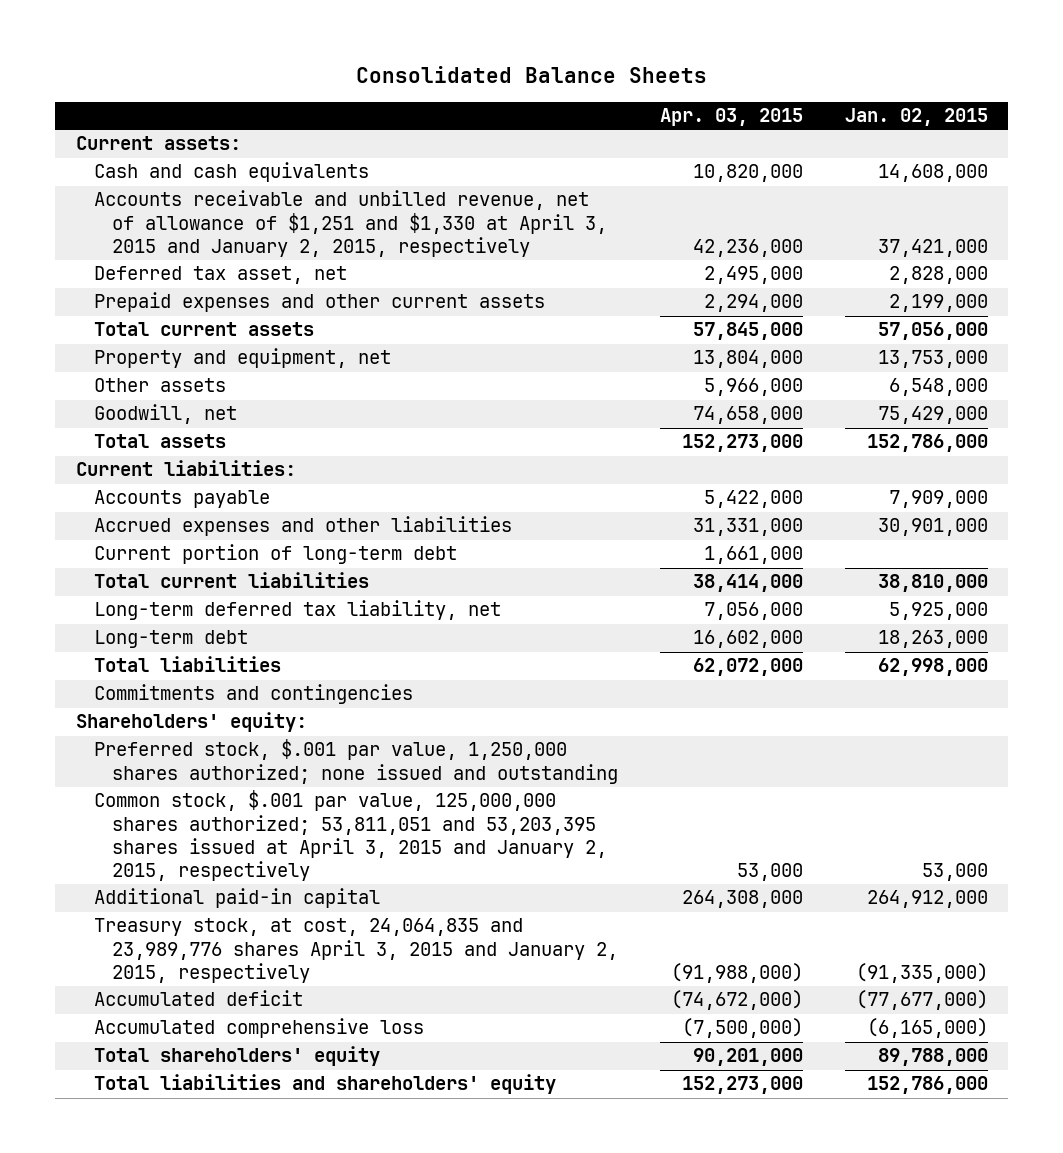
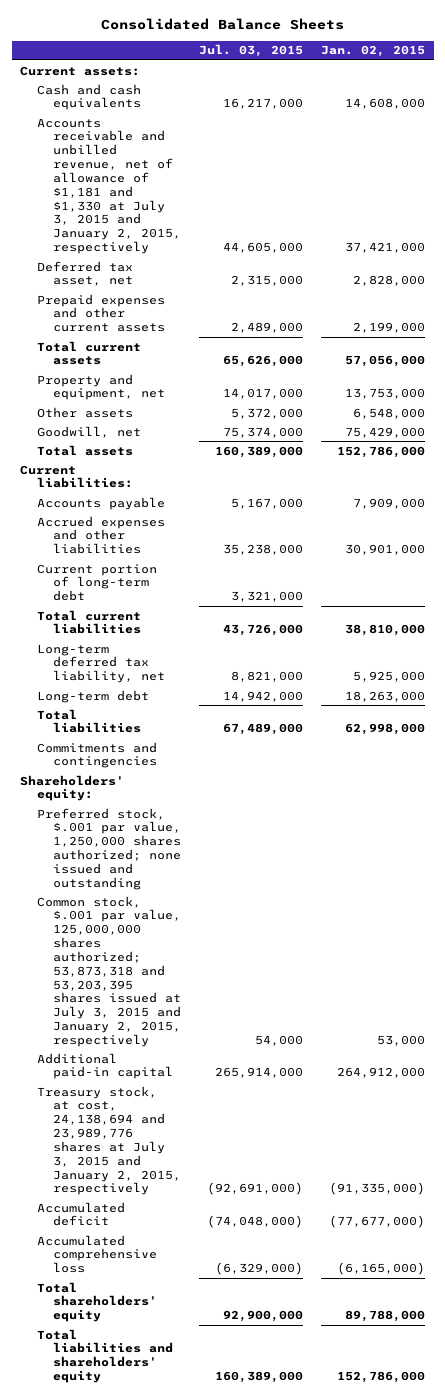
[659,108,803,127] Apr. 03, 2015 -> none
none -> [198,44,303,58] Jul. 03, 2015
[93,190,608,257] Accounts receivable and unbilled revenue, net of allowance of $1,251 and $1,330 at April 3, 2015 and January 2, 2015, respectively -> [36,117,182,255] Accounts receivable and unbilled revenue, net of allowance of $1,181 and $1,330 at July 3, 2015 and January 2, 2015, respectively
[93,790,608,881] Common stock, $.001 par value, 125,000,000 shares authorized; 53,811,051 and 53,203,395 shares issued at April 3, 2015 and January 2, 2015, respectively -> [36,895,182,1047] Common stock, $.001 par value, 125,000,000 shares authorized; 53,873,318 and 53,203,395 shares issued at July 3, 2015 and January 2, 2015, respectively
[93,918,619,983] Treasury stock, at cost, 24,064,835 and 23,989,776 shares April 3, 2015 and January 2, 2015, respectively -> [36,1085,182,1196] Treasury stock, at cost, 24,138,694 and 23,989,776 shares at July 3, 2015 and January 2, 2015, respectively

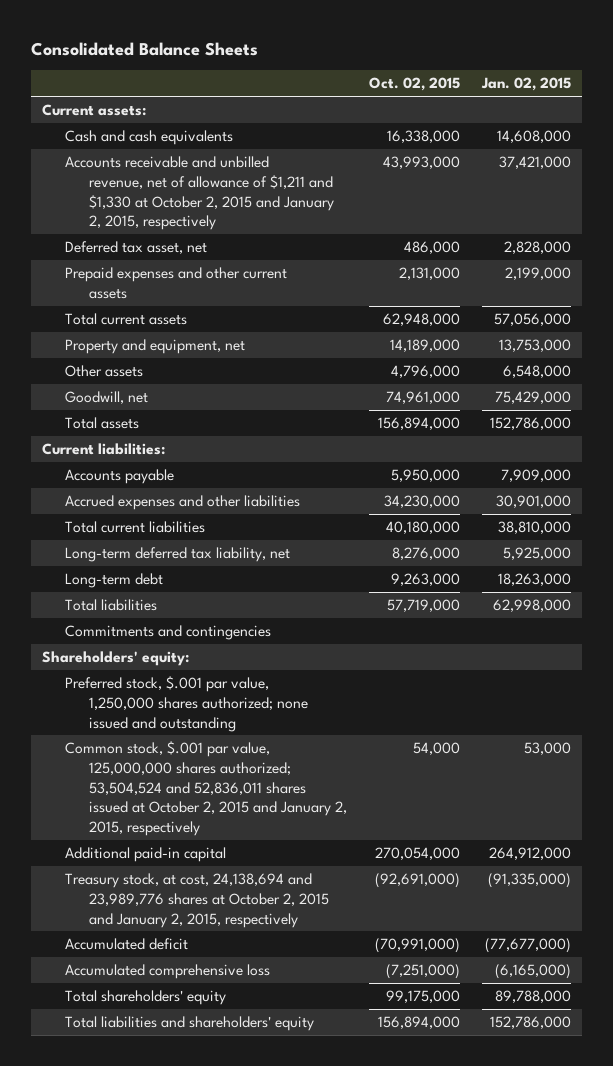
[198,44,303,58] Jul. 03, 2015 -> none
none -> [369,77,461,92] Oct. 02, 2015
[36,117,182,255] Accounts receivable and unbilled revenue, net of allowance of $1,181 and $1,330 at July 3, 2015 and January 2, 2015, respectively -> [65,156,335,231] Accounts receivable and unbilled revenue, net of allowance of $1,211 and $1,330 at October 2, 2015 and January 2, 2015, respectively
[36,563,157,602] Current portion of long-term debt -> none
[36,895,182,1047] Common stock, $.001 par value, 125,000,000 shares authorized; 53,873,318 and 53,203,395 shares issued at July 3, 2015 and January 2, 2015, respectively -> [65,741,348,836] Common stock, $.001 par value, 125,000,000 shares authorized; 53,504,524 and 52,836,011 shares issued at October 2, 2015 and January 2, 2015, respectively
[36,1085,182,1196] Treasury stock, at cost, 24,138,694 and 23,989,776 shares at July 3, 2015 and January 2, 2015, respectively -> [65,873,330,928] Treasury stock, at cost, 24,138,694 and 23,989,776 shares at October 2, 2015 and January 2, 2015, respectively

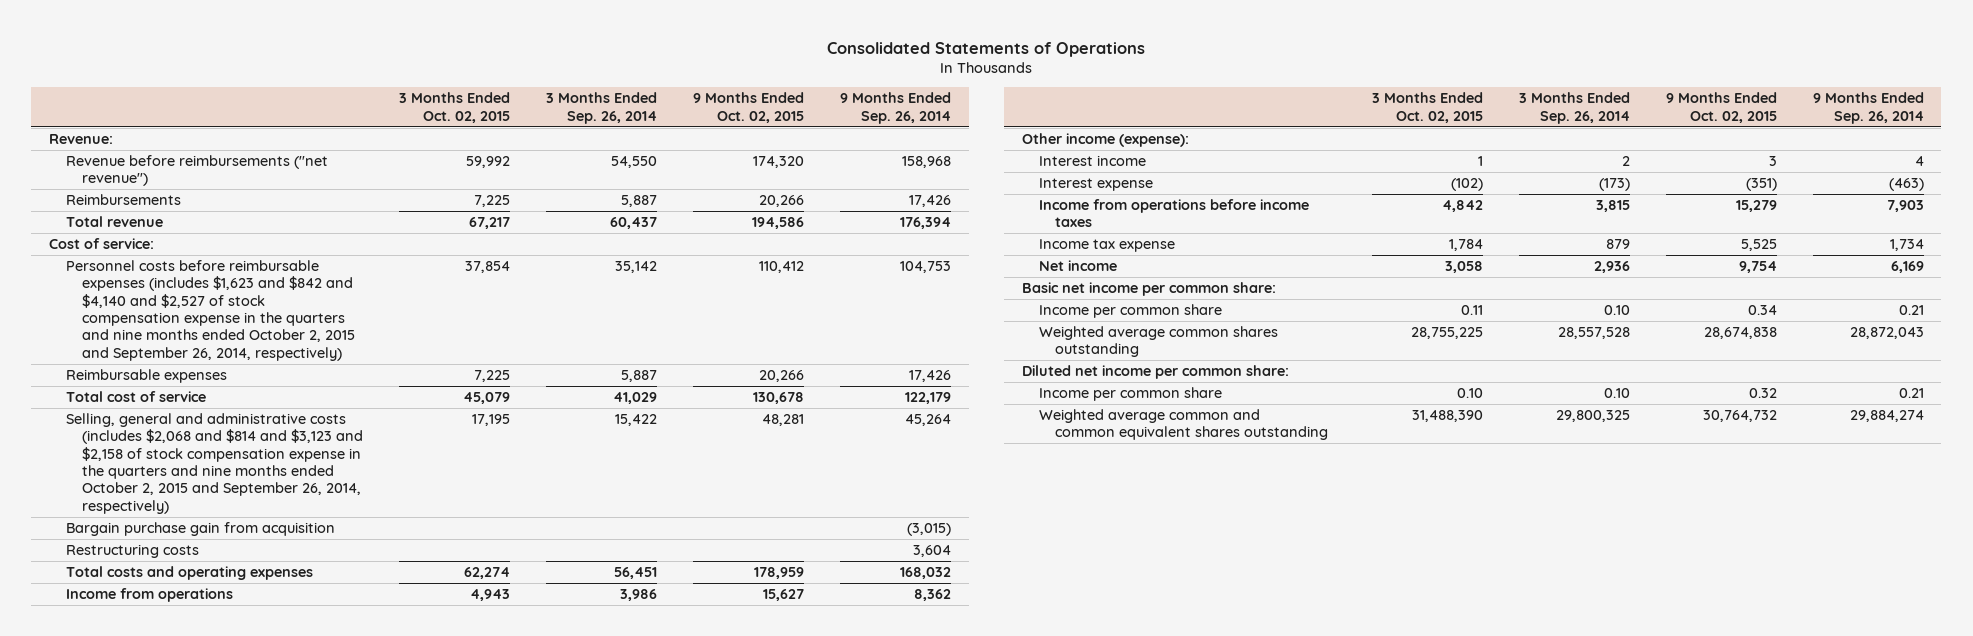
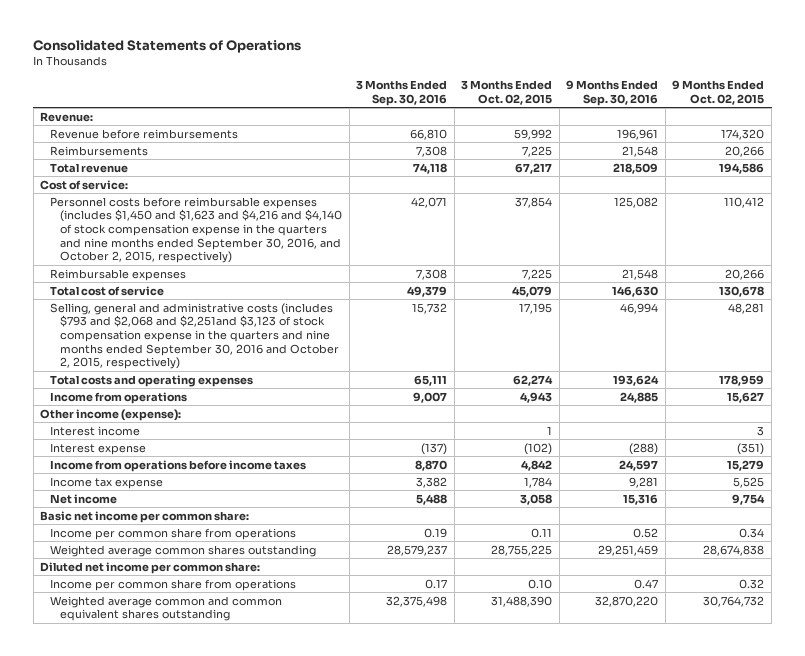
[546,92,658,124] 3 Months Ended Sep. 26, 2014 -> none
[839,92,951,124] 9 Months Ended Sep. 26, 2014 -> none
none -> [356,80,448,106] 3 Months Ended Sep. 30, 2016
none -> [566,80,659,106] 9 Months Ended Sep. 30, 2016
[65,155,328,187] Revenue before reimbursements ("net revenue") -> [50,128,239,139] Revenue before reimbursements
[65,260,356,361] Personnel costs before reimbursable expenses (includes $1,623 and $842 and $4,140 and $2,527 of stock compensation expense in the quarters and nine months ended October 2, 2015 and September 26, 2014, respectively) -> [50,196,343,264] Personnel costs before reimbursable expenses (includes $1,450 and $1,623 and $4,216 and $4,140 of stock compensation expense in the quarters and nine months ended September 30, 2016, and October 2, 2015, respectively)
[65,522,335,537] Bargain purchase gain from acquisition -> none
[65,544,199,559] Restructuring costs -> none
[65,413,364,514] Selling, general and administrative costs (includes $2,068 and $814 and $3,123 and $2,158 of stock compensation expense in the quarters and nine months ended October 2, 2015 and September 26, 2014, respectively) -> [50,302,340,370] Selling, general and administrative costs (includes $793 and $2,068 and $2,251and $3,123 of stock compensation expense in the quarters and nine months ended September 30, 2016 and October 2, 2015, respectively)
[1038,304,1222,319] Income per common share -> [50,527,297,540] Income per common share from operations
[1038,387,1222,402] Income per common share -> [50,578,297,591] Income per common share from operations

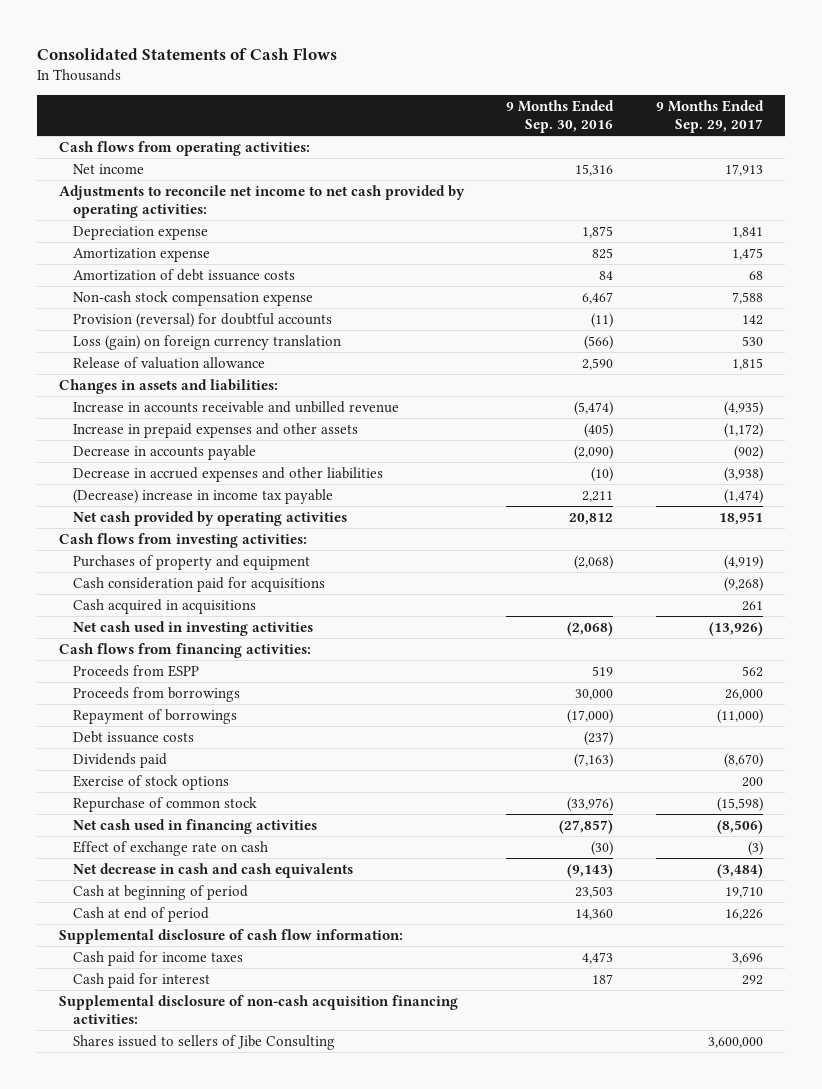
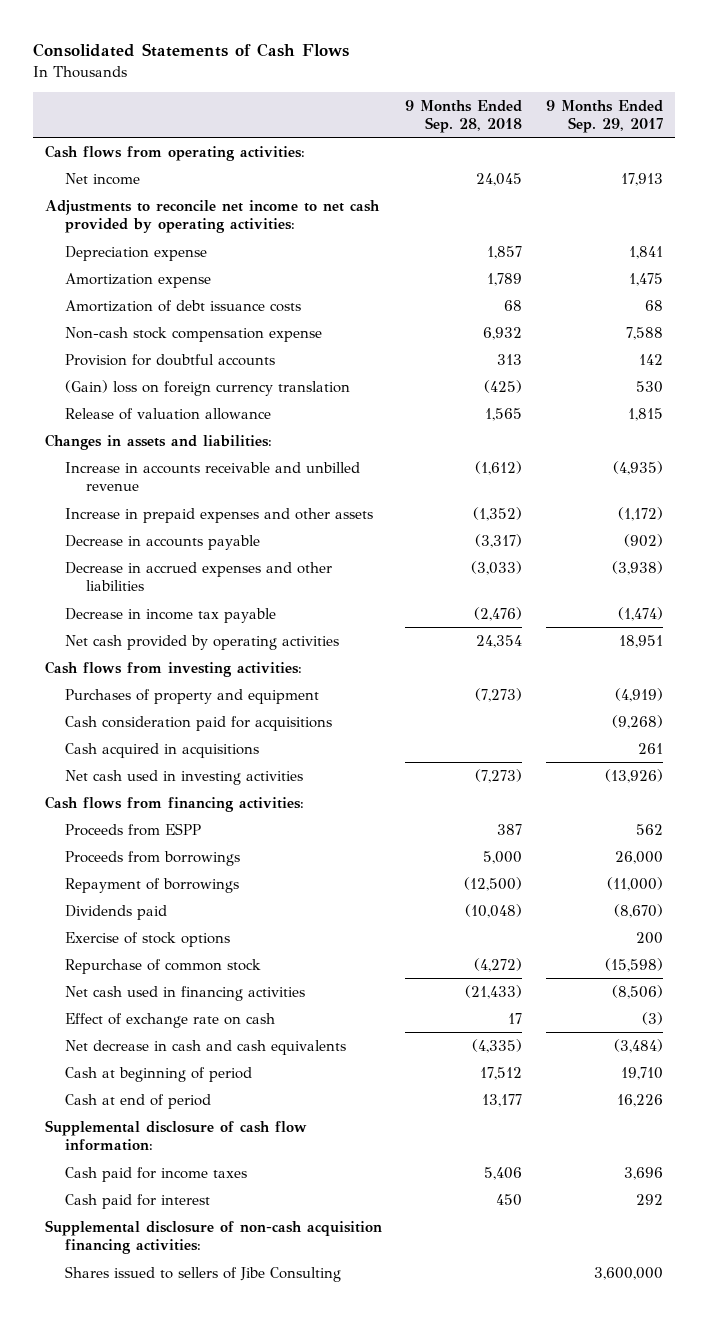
[506,99,615,133] 9 Months Ended Sep. 30, 2016 -> none
none -> [405,99,523,133] 9 Months Ended Sep. 28, 2018
[73,312,333,328] Provision (reversal) for doubtful accounts -> [65,353,276,366] Provision for doubtful accounts
[73,334,342,350] Loss (gain) on foreign currency translation -> [65,379,351,396] (Gain) loss on foreign currency translation
[73,488,334,504] (Decrease) increase in income tax payable -> [65,607,277,623] Decrease in income tax payable
[73,730,195,743] Debt issuance costs -> none

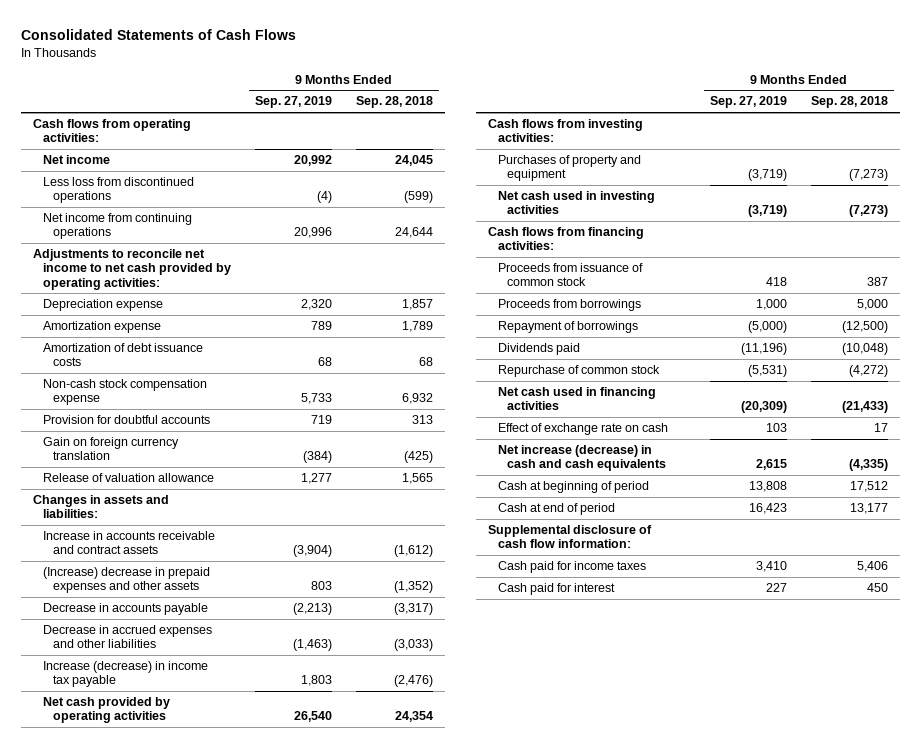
[546,99,664,133] 9 Months Ended Sep. 29, 2017 -> none
none -> [255,96,333,109] Sep. 27, 2019
none -> [42,176,194,204] Less loss from discontinued operations
none -> [42,212,192,240] Net income from continuing operations
[65,379,351,396] (Gain) loss on foreign currency translation -> [42,436,179,461] Gain on foreign currency translation
[65,461,361,492] Increase in accounts receivable and unbilled revenue -> [42,530,215,555] Increase in accounts receivable and contract assets
[65,507,374,523] Increase in prepaid expenses and other assets -> [42,566,210,594] (Increase) decrease in prepaid expenses and other assets
[65,607,277,623] Decrease in income tax payable -> [42,660,208,688] Increase (decrease) in income tax payable
[65,715,333,731] Cash consideration paid for acquisitions -> none
[65,742,260,758] Cash acquired in acquisitions -> none
[65,822,202,836] Proceeds from ESPP -> [497,262,643,287] Proceeds from issuance of common stock
[65,931,231,947] Exercise of stock options -> none
[65,1039,347,1055] Net decrease in cash and cash equivalents -> [497,444,667,472] Net increase (decrease) in cash and cash equivalents
[44,1219,382,1255] Supplemental disclosure of non-cash acquisition financing activities: -> none
[65,1265,342,1282] Shares issued to sellers of Jibe Consulting -> none

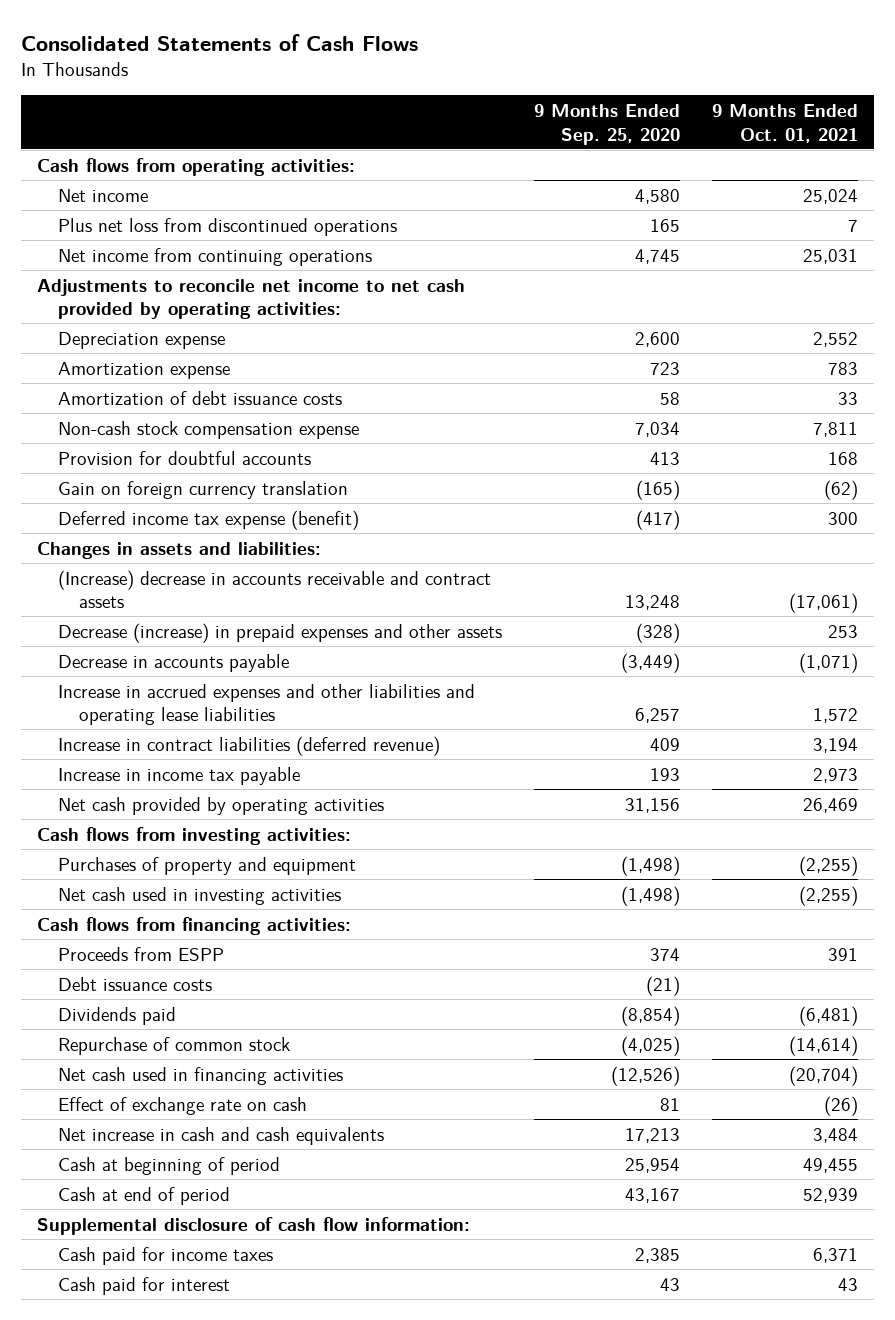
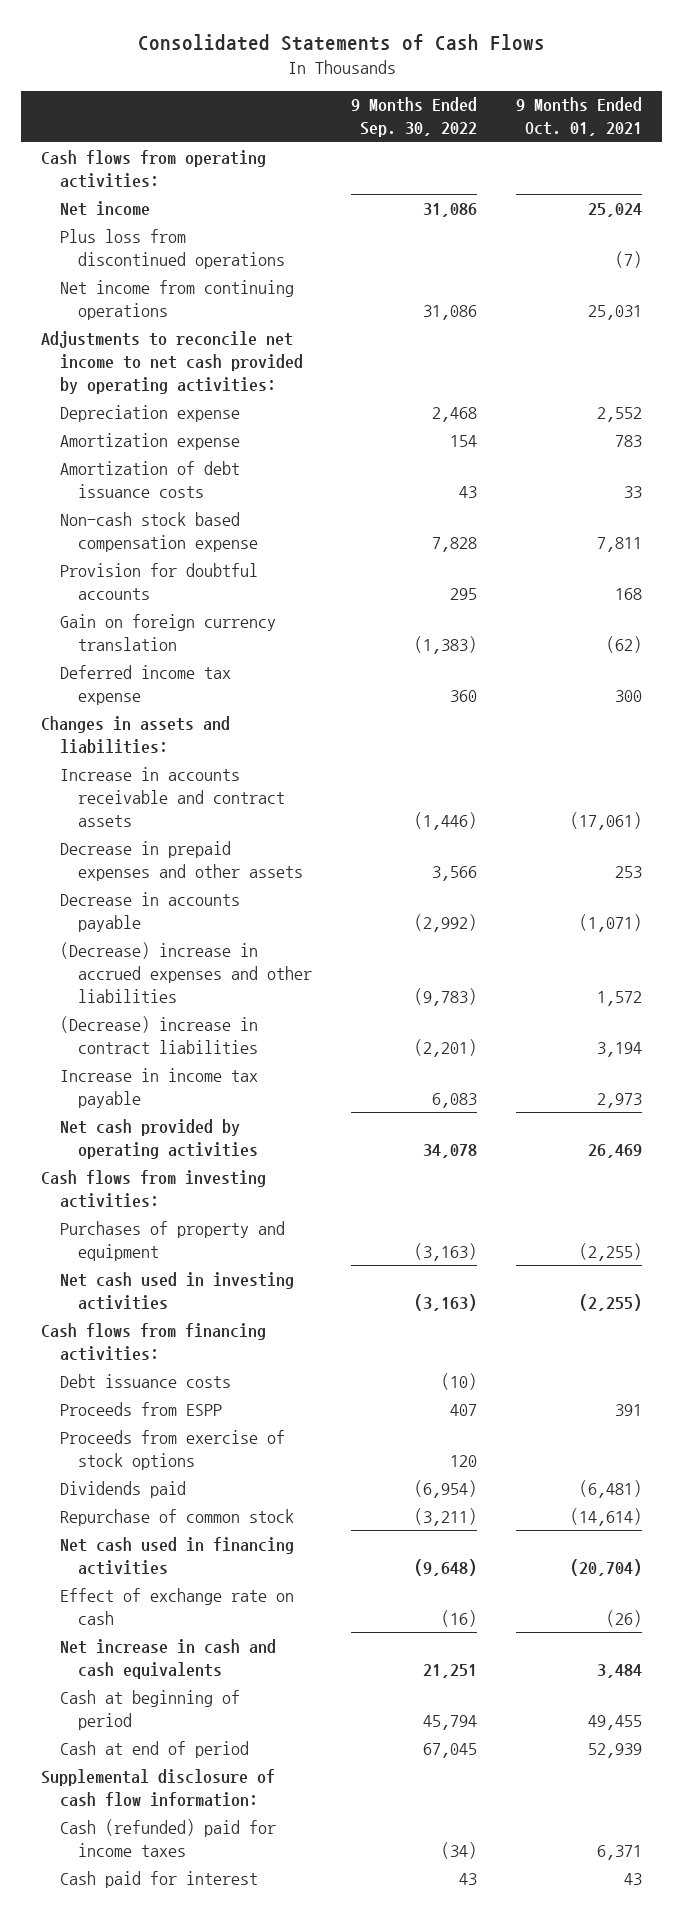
[534,104,681,145] 9 Months Ended Sep. 25, 2020 -> none
none -> [351,97,478,138] 9 Months Ended Sep. 30, 2022
[58,217,398,236] Plus net loss from discontinued operations -> [59,228,285,269] Plus loss from discontinued operations
[847,219,858,232] 7 -> [615,250,643,268] (7)
[58,420,360,439] Non-cash stock compensation expense -> [59,511,258,552] Non-cash stock based compensation expense
[58,509,360,530] Deferred income tax expense (benefit) -> [59,664,231,705] Deferred income tax expense
[58,569,492,609] (Increase) decrease in accounts receivable and contract assets -> [59,766,285,827] Increase in accounts receivable and contract assets
[58,622,503,643] Decrease (increase) in prepaid expenses and other assets -> [59,840,303,881] Decrease in prepaid expenses and other assets
[58,683,476,726] Increase in accrued expenses and other liabilities and operating lease liabilities -> [59,941,312,1003] (Decrease) increase in accrued expenses and other liabilities
[58,735,441,756] Increase in contract liabilities (deferred revenue) -> [59,1015,258,1054] (Decrease) increase in contract liabilities
[58,946,225,961] Proceeds from ESPP -> [59,1401,222,1416] Proceeds from ESPP
none -> [59,1429,285,1470] Proceeds from exercise of stock options
[58,1246,274,1265] Cash paid for income taxes -> [59,1818,276,1857] Cash (refunded) paid for income taxes

